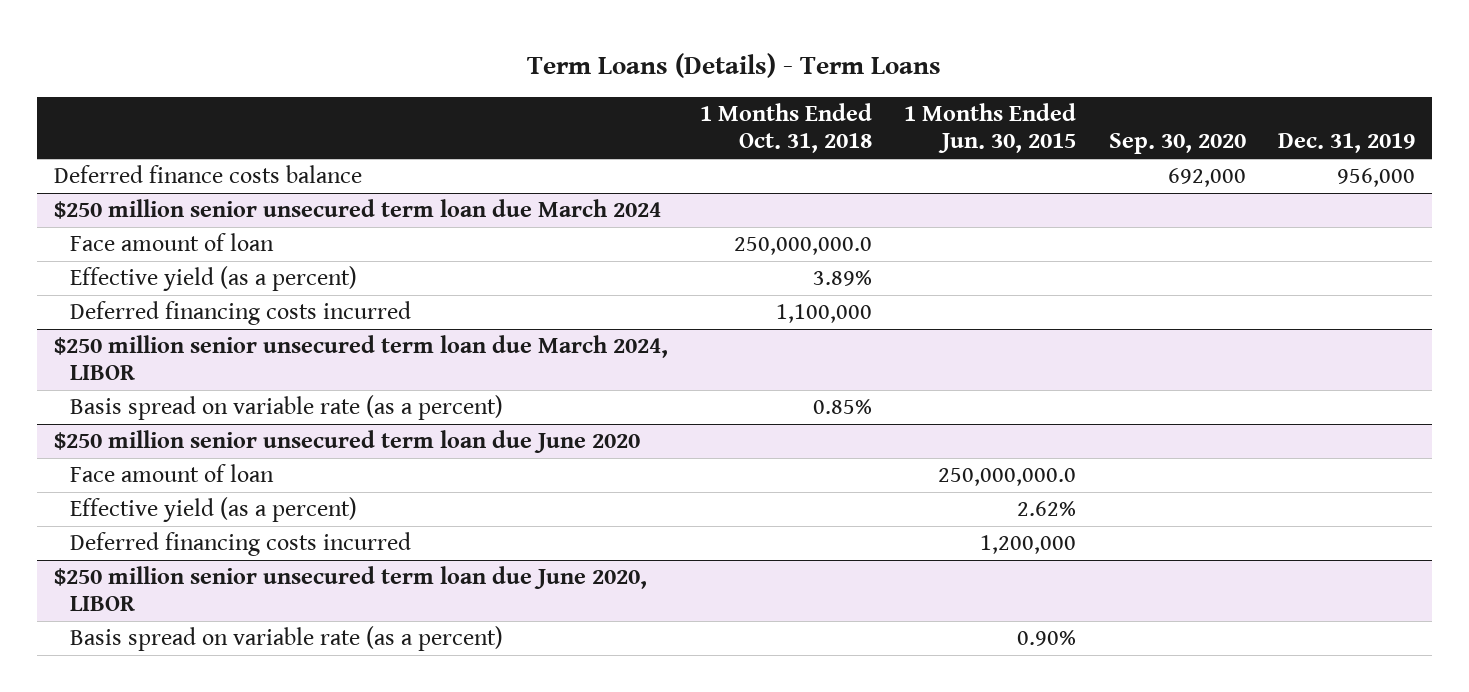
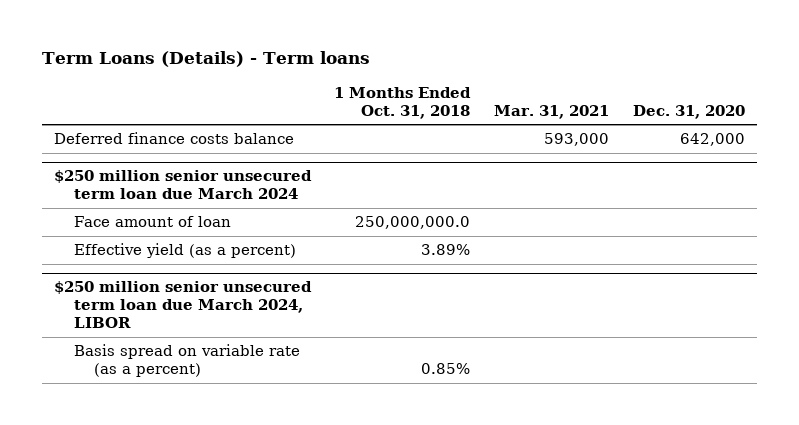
[527,52,942,78] Term Loans (Details) - Term Loans -> [41,51,370,68] Term Loans (Details) - Term loans
[904,103,1077,154] 1 Months Ended Jun. 30, 2015 -> none
[1108,133,1246,155] Sep. 30, 2020 -> none
[1278,133,1416,154] Dec. 31, 2019 -> none
none -> [494,104,610,119] Mar. 31, 2021
none -> [633,104,746,119] Dec. 31, 2020
[70,301,412,326] Deferred financing costs incurred -> none
[53,430,640,454] $250 million senior unsecured term loan due June 2020 -> none
[70,464,275,483] Face amount of loan -> none
[70,497,358,523] Effective yield (as a percent) -> none
[70,532,412,557] Deferred financing costs incurred -> none
[53,566,647,612] $250 million senior unsecured term loan due June 2020, LIBOR -> none
[70,626,504,652] Basis spread on variable rate (as a percent) -> none

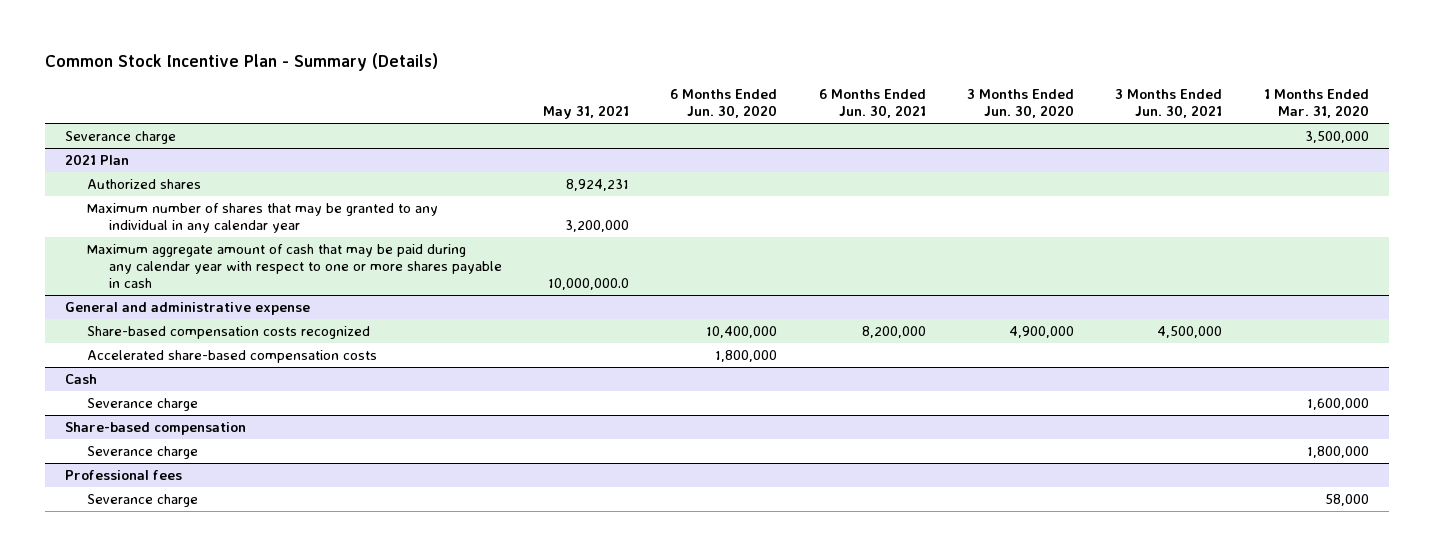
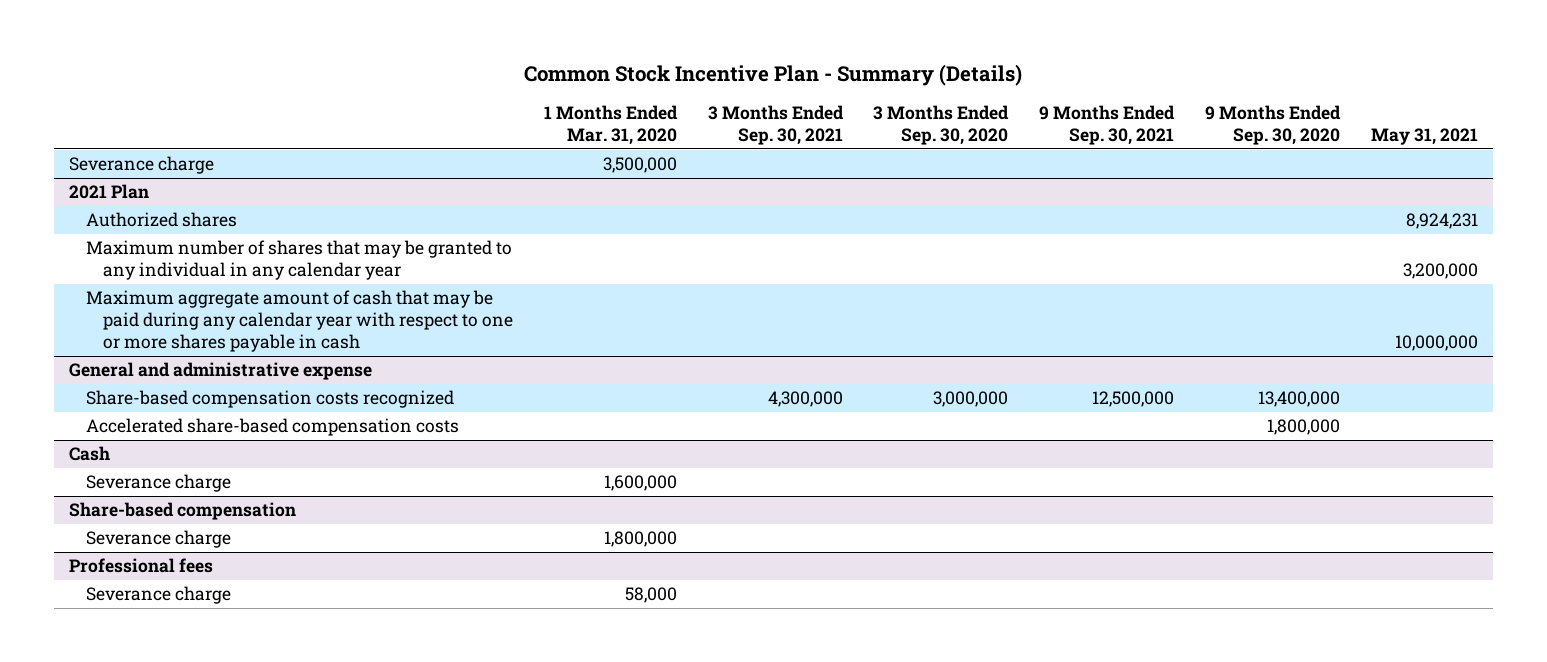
[670,89,778,119] 6 Months Ended Jun. 30, 2020 -> none
[818,89,926,119] 6 Months Ended Jun. 30, 2021 -> none
[966,89,1074,119] 3 Months Ended Jun. 30, 2020 -> none
[1115,89,1223,119] 3 Months Ended Jun. 30, 2021 -> none
none -> [707,105,844,145] 3 Months Ended Sep. 30, 2021
none -> [873,105,1010,145] 3 Months Ended Sep. 30, 2020
none -> [1039,105,1176,145] 9 Months Ended Sep. 30, 2021
none -> [1204,105,1341,145] 9 Months Ended Sep. 30, 2020
[548,278,630,291] 10,000,000.0 -> [1394,334,1478,351] 10,000,000

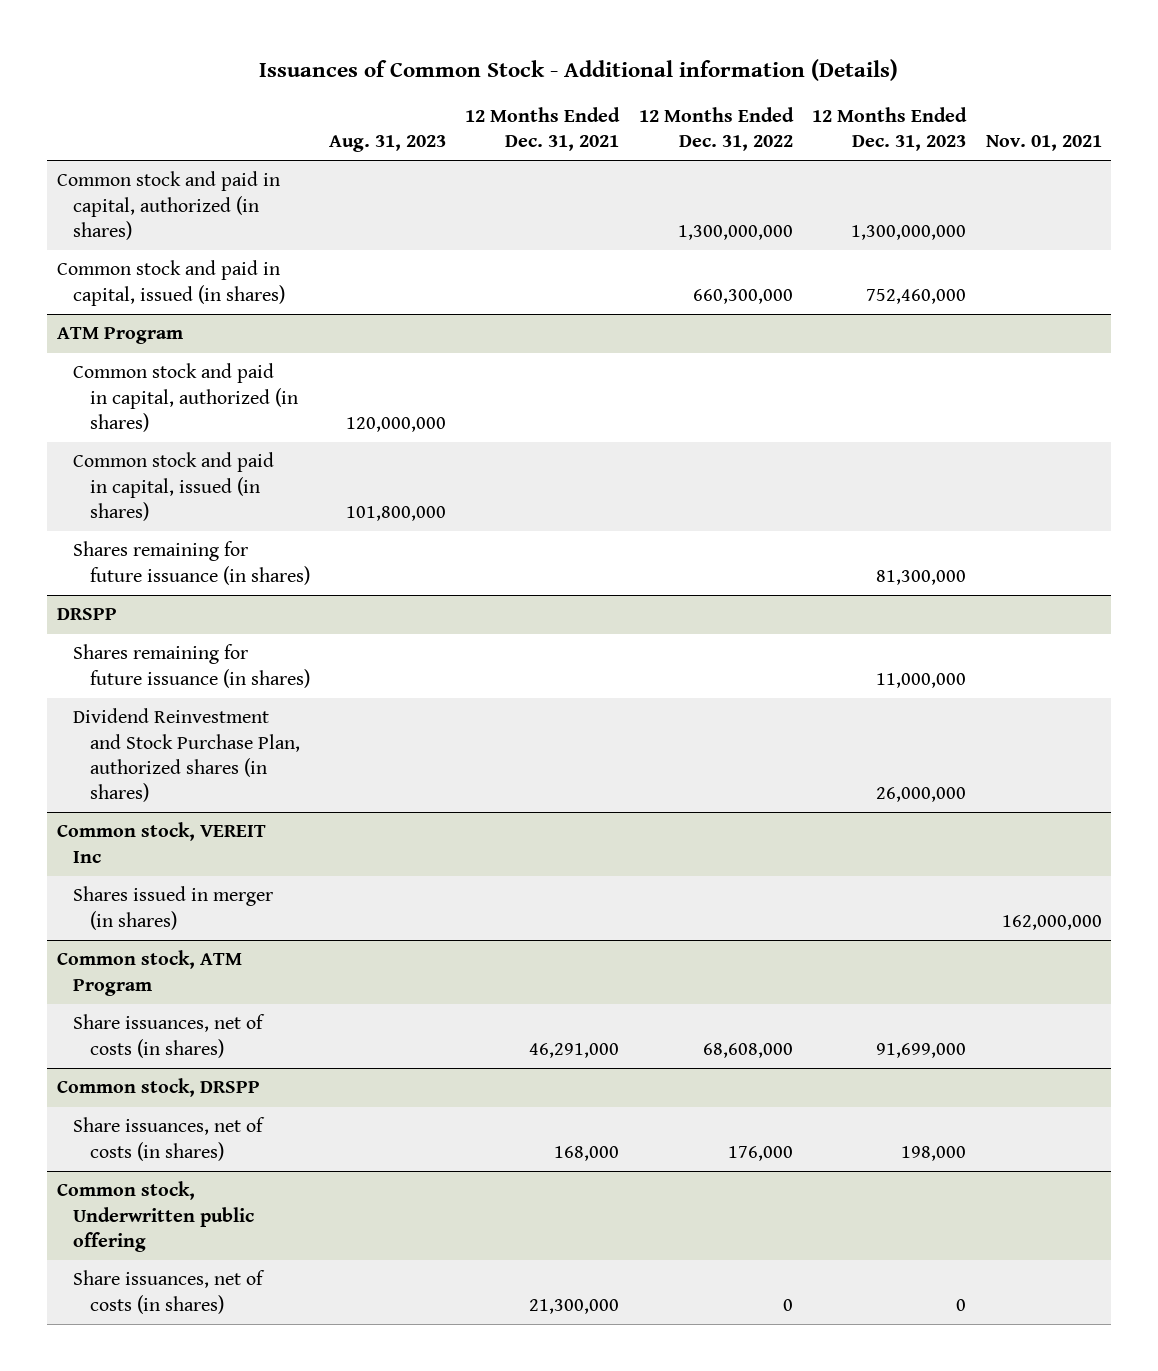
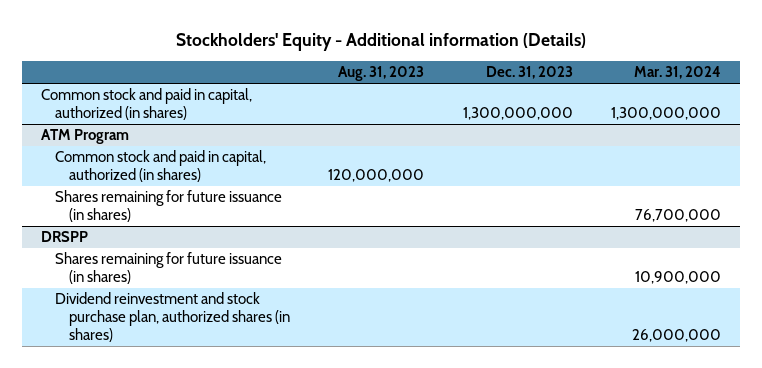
[259,58,899,81] Issuances of Common Stock - Additional information (Details) -> [176,32,587,51] Stockholders' Equity - Additional information (Details)
[465,106,621,151] 12 Months Ended Dec. 31, 2021 -> none
[638,106,794,151] 12 Months Ended Dec. 31, 2022 -> none
[812,106,968,151] 12 Months Ended Dec. 31, 2023 -> none
[985,134,1102,151] Nov. 01, 2021 -> none
none -> [485,66,573,80] Dec. 31, 2023
none -> [633,66,721,80] Mar. 31, 2024
[56,260,286,306] Common stock and paid in capital, issued (in shares) -> none
[73,452,275,521] Common stock and paid in capital, issued (in shares) -> none
[56,822,266,863] Common stock, VEREIT Inc -> none
[73,886,274,930] Shares issued in merger (in shares) -> none
[56,950,242,996] Common stock, ATM Program -> none
[73,1014,266,1058] Share issuances, net of costs (in shares) -> none
[56,1078,260,1098] Common stock, DRSPP -> none
[73,1117,266,1161] Share issuances, net of costs (in shares) -> none
[56,1181,255,1252] Common stock, Underwritten public offering -> none
[73,1270,266,1314] Share issuances, net of costs (in shares) -> none
[73,708,300,802] Dividend Reinvestment and Stock Purchase Plan, authorized shares (in shares) -> [55,292,290,342] Dividend reinvestment and stock purchase plan, authorized shares (in shares)

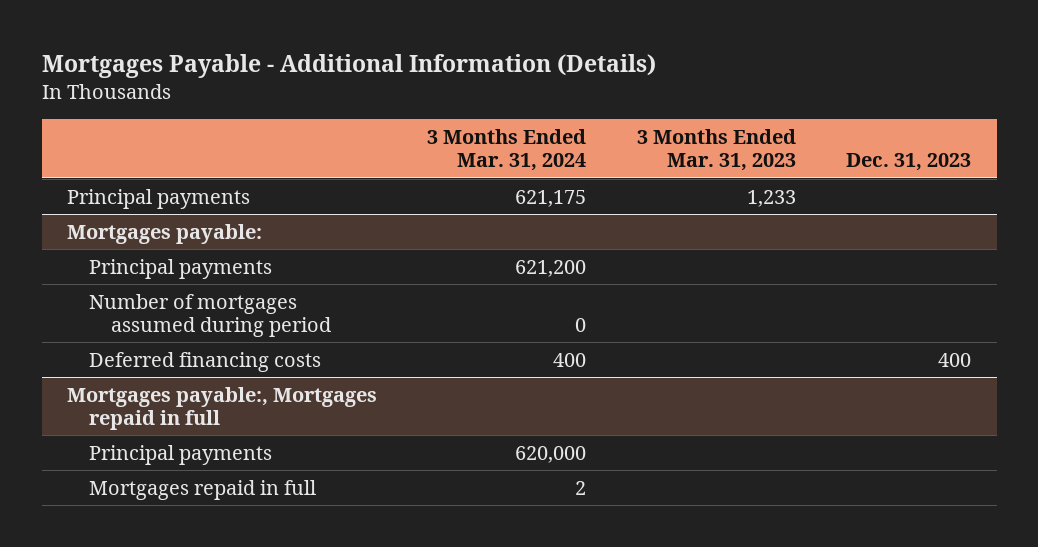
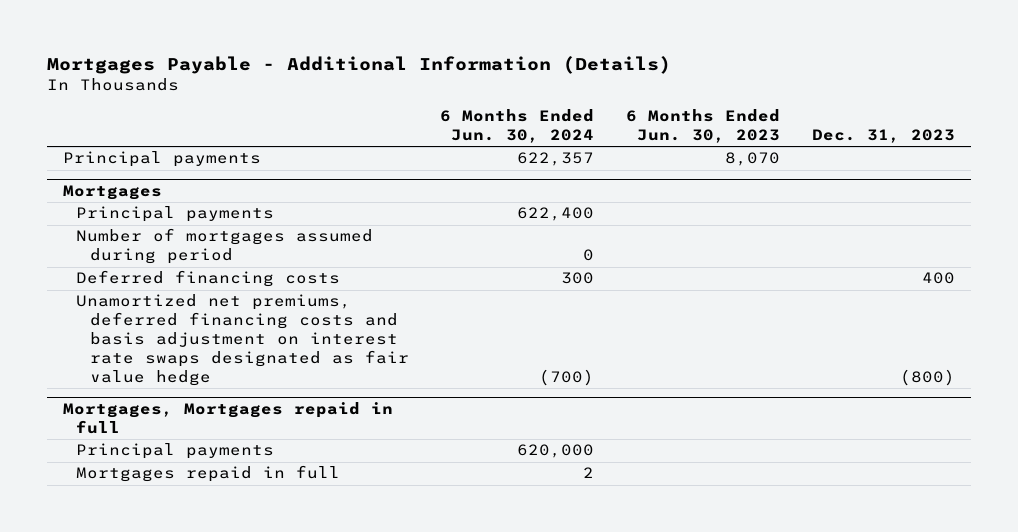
[427,129,587,172] 3 Months Ended Mar. 31, 2024 -> none
[636,129,796,172] 3 Months Ended Mar. 31, 2023 -> none
none -> [440,109,595,144] 6 Months Ended Jun. 30, 2024
none -> [626,109,781,144] 6 Months Ended Jun. 30, 2023
[66,223,262,244] Mortgages payable: -> [62,184,162,200] Mortgages
none -> [76,294,409,387] Unamortized net premiums, deferred financing costs and basis adjustment on interest rate swaps designated as fair value hedge
[66,386,377,430] Mortgages payable:, Mortgages repaid in full -> [62,401,393,434] Mortgages, Mortgages repaid in full

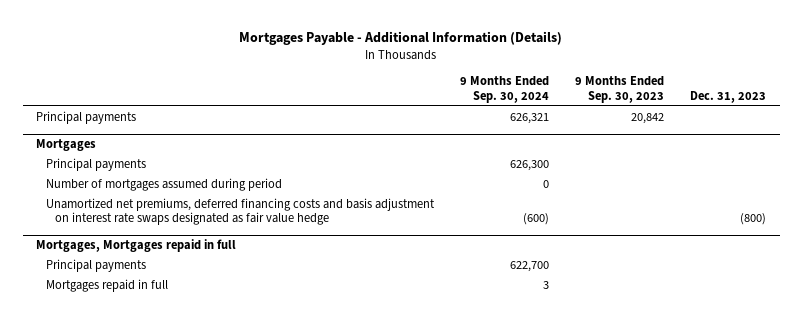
[440,109,595,144] 6 Months Ended Jun. 30, 2024 -> none
[626,109,781,144] 6 Months Ended Jun. 30, 2023 -> none
none -> [459,76,549,103] 9 Months Ended Sep. 30, 2024
none -> [575,76,665,103] 9 Months Ended Sep. 30, 2023
[76,270,341,288] Deferred financing costs -> none

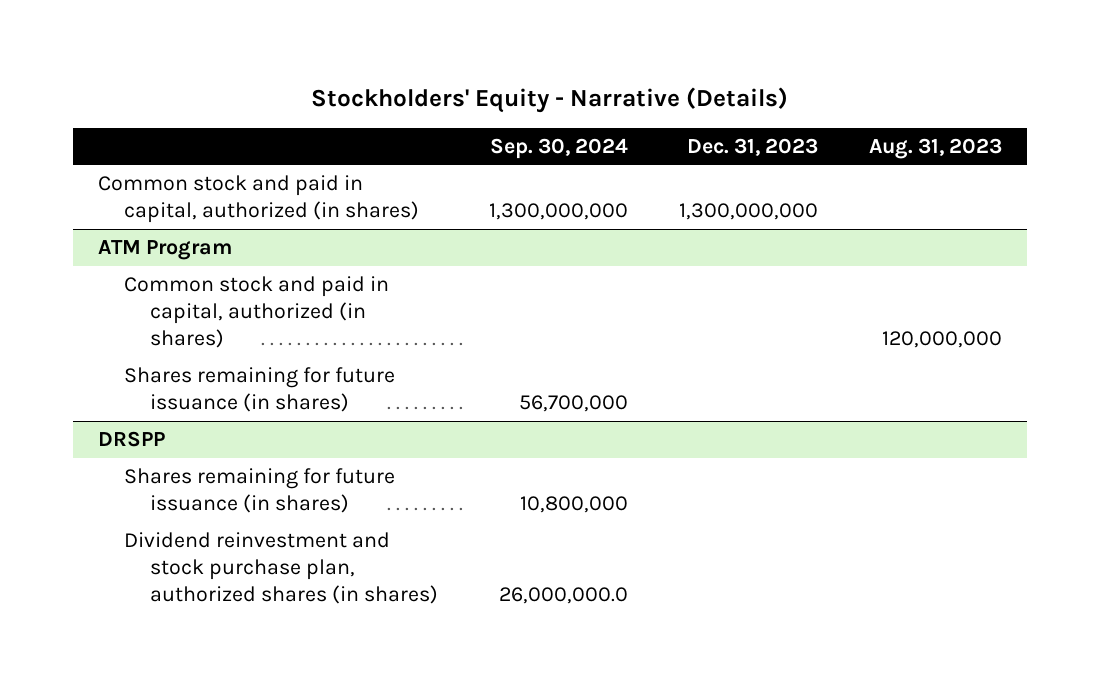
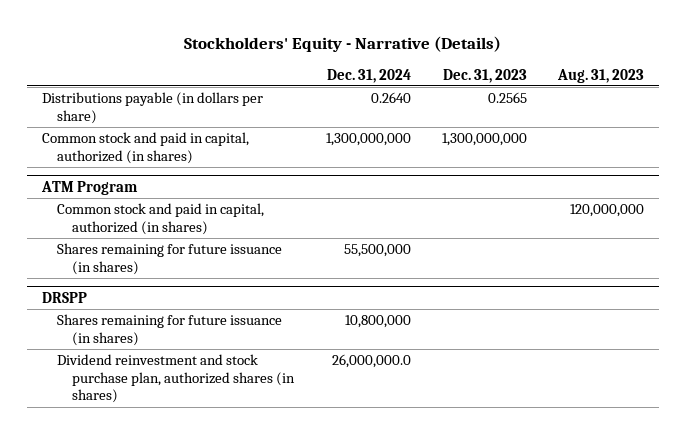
[489,137,628,159] Sep. 30, 2024 -> none
none -> [326,68,411,83] Dec. 31, 2024
none -> [42,92,264,124] Distributions payable (in dollars per share)

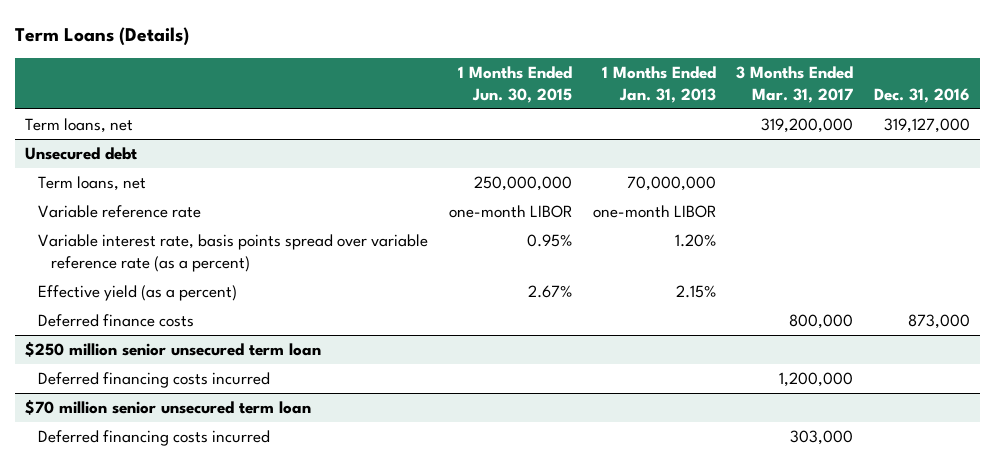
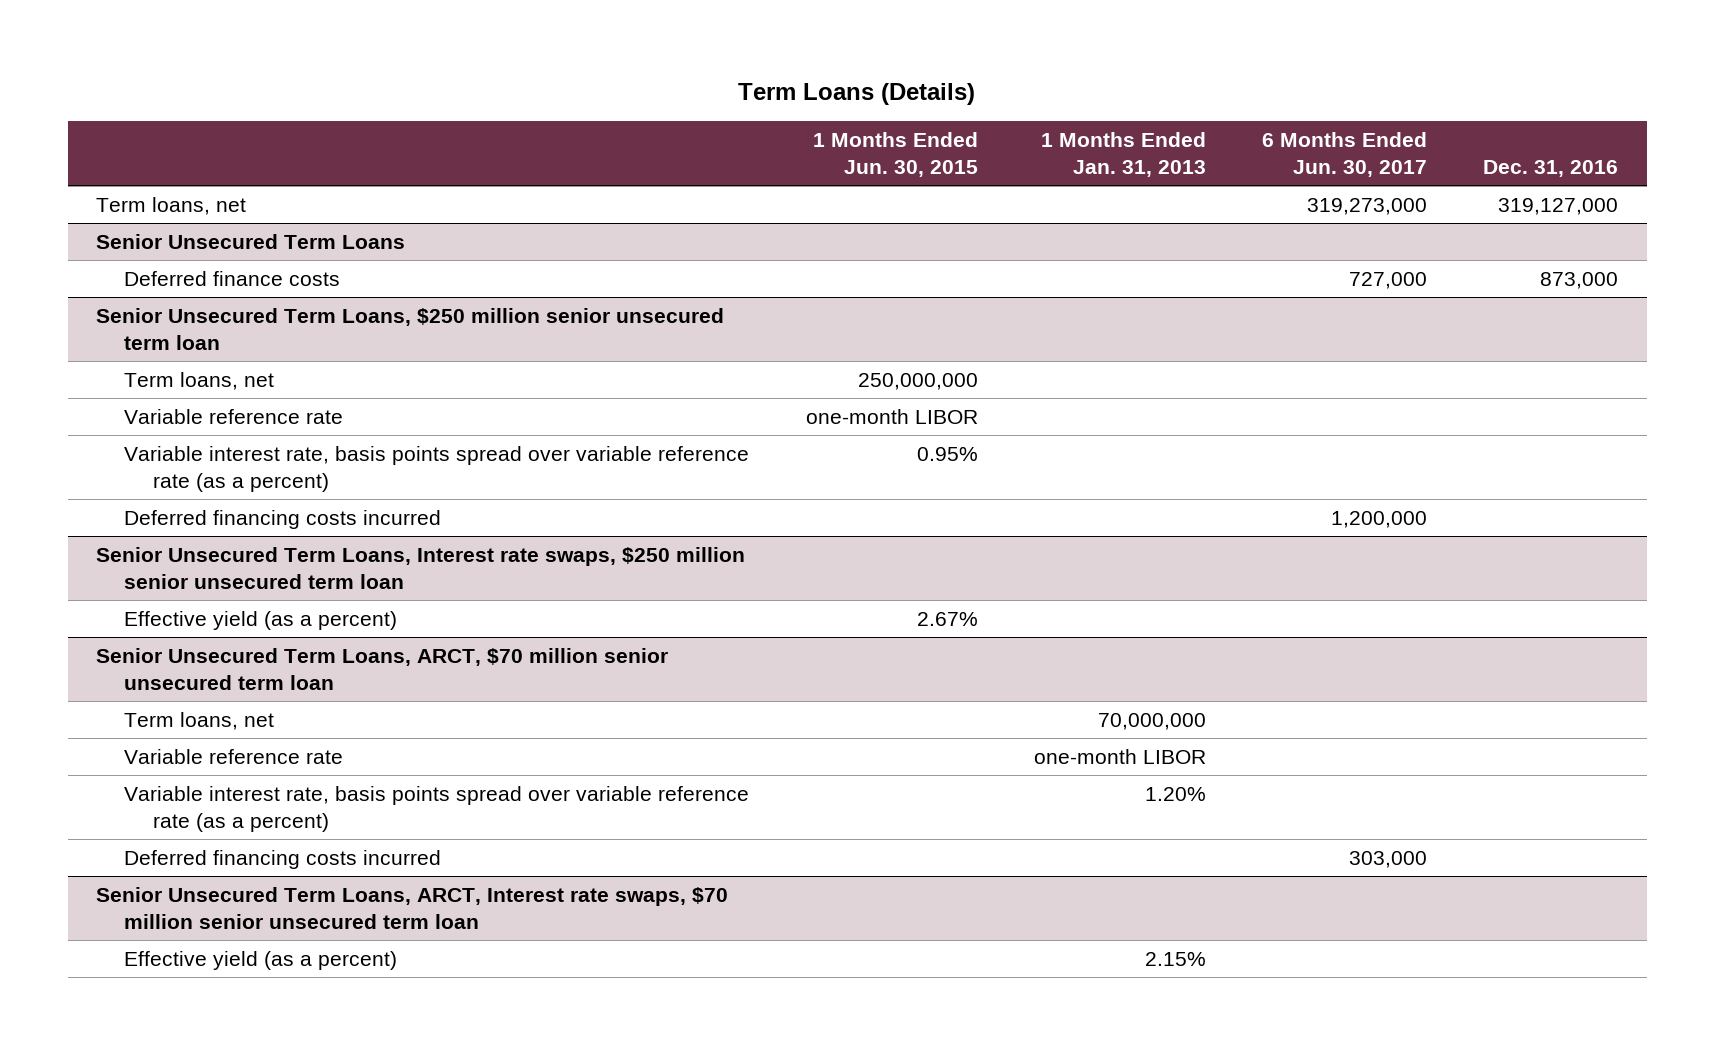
[736,65,854,103] 3 Months Ended Mar. 31, 2017 -> none
none -> [1262,132,1428,178] 6 Months Ended Jun. 30, 2017
[38,176,147,192] Term loans, net -> none
[38,205,202,219] Variable reference rate -> none
[38,234,429,273] Variable interest rate, basis points spread over variable reference rate (as a percent) -> none
[38,285,238,302] Effective yield (as a percent) -> none
[25,147,138,161] Unsecured debt -> [95,233,405,249] Senior Unsecured Term Loans
[25,341,322,358] $250 million senior unsecured term loan -> [95,307,724,350] Senior Unsecured Term Loans, $250 million senior unsecured term loan
none -> [124,371,275,390] Term loans, net
none -> [124,408,344,424] Variable reference rate
none -> [124,445,750,492] Variable interest rate, basis points spread over variable reference rate (as a percent)
none -> [95,546,745,589] Senior Unsecured Term Loans, Interest rate swaps, $250 million senior unsecured term loan
none -> [124,610,398,630] Effective yield (as a percent)
[25,399,312,416] $70 million senior unsecured term loan -> [95,647,668,690] Senior Unsecured Term Loans, ARCT, $70 million senior unsecured term loan
none -> [124,711,275,730] Term loans, net
none -> [124,748,344,764] Variable reference rate
none -> [124,785,750,832] Variable interest rate, basis points spread over variable reference rate (as a percent)
none -> [95,886,728,929] Senior Unsecured Term Loans, ARCT, Interest rate swaps, $70 million senior unsecured term loan
none -> [124,950,398,970] Effective yield (as a percent)

